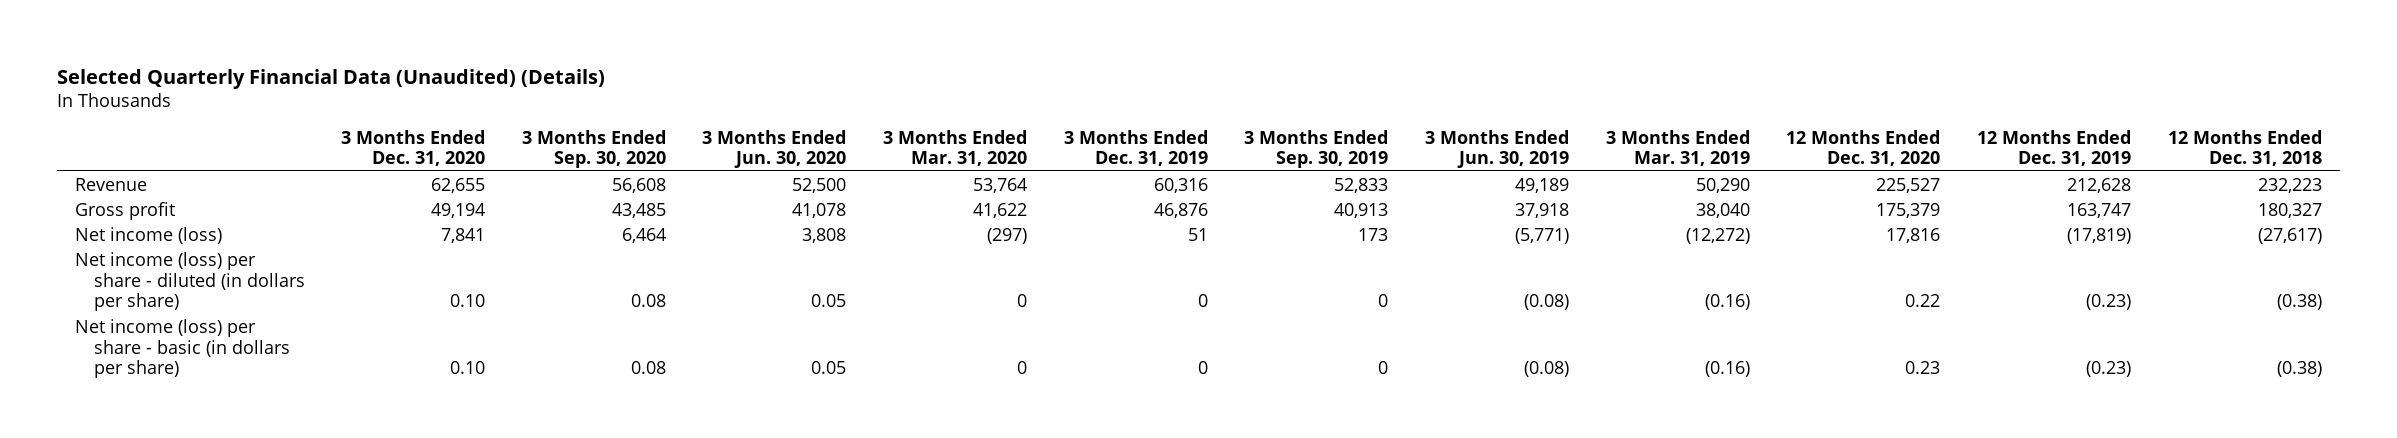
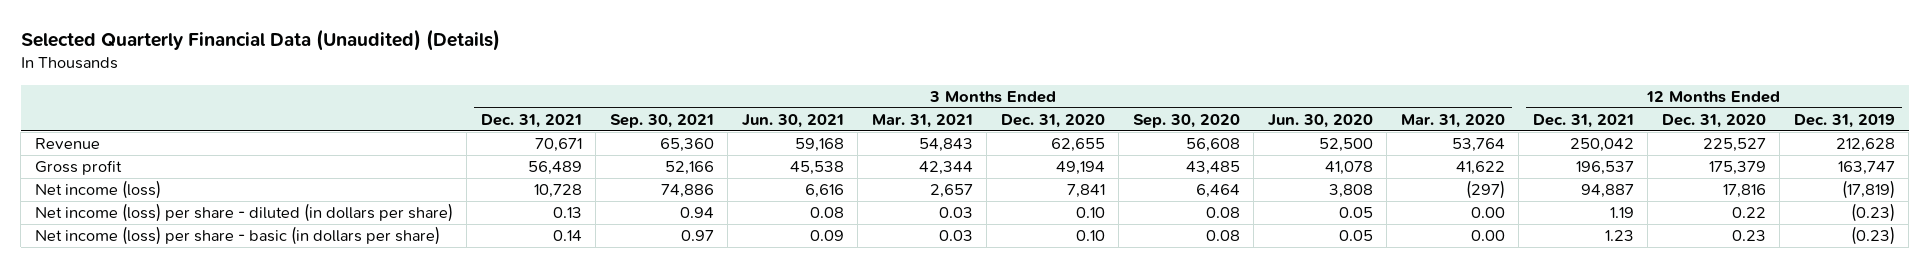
[1063,129,1208,167] 3 Months Ended Dec. 31, 2019 -> none
[1244,129,1389,169] 3 Months Ended Sep. 30, 2019 -> none
[1425,129,1570,169] 3 Months Ended Jun. 30, 2019 -> none
[1605,129,1750,167] 3 Months Ended Mar. 31, 2019 -> none
[2167,129,2322,167] 12 Months Ended Dec. 31, 2018 -> none
none -> [480,113,582,128] Dec. 31, 2021
none -> [609,113,714,128] Sep. 30, 2021
none -> [741,113,844,128] Jun. 30, 2021
none -> [871,113,973,128] Mar. 31, 2021
none -> [1532,113,1634,128] Dec. 31, 2021
[1017,294,1028,308] 0 -> [1470,207,1505,219] 0.00
[1017,361,1028,375] 0 -> [1470,230,1505,242] 0.00

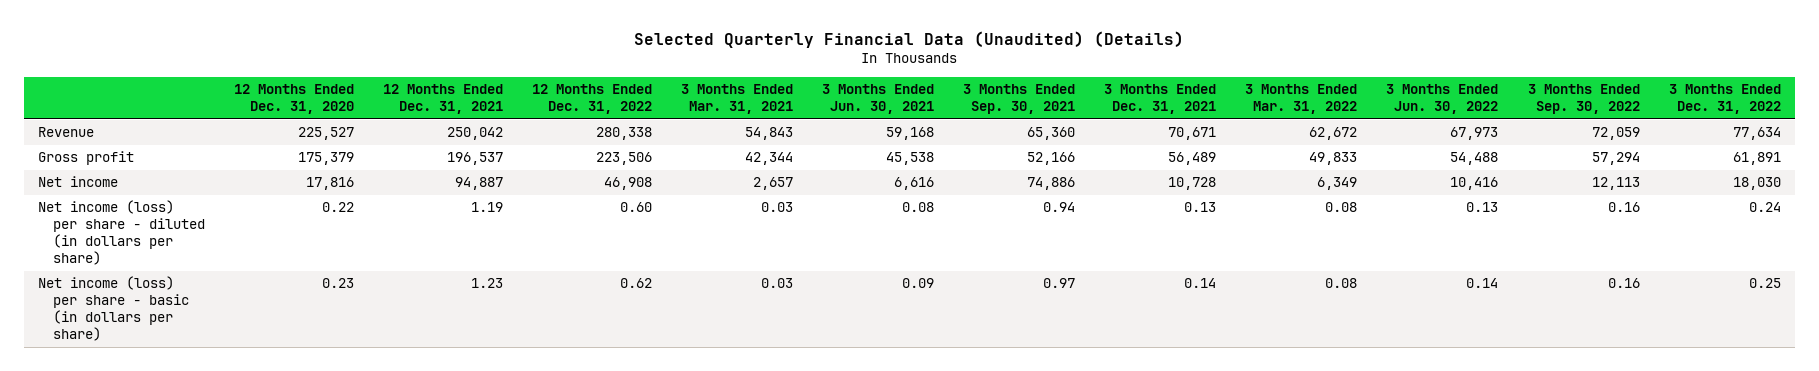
[1000,113,1105,128] Dec. 31, 2020 -> none
[1132,113,1240,128] Sep. 30, 2020 -> none
[1267,113,1373,128] Jun. 30, 2020 -> none
[1400,113,1505,128] Mar. 31, 2020 -> none
[1793,113,1895,128] Dec. 31, 2019 -> none
none -> [531,84,652,115] 12 Months Ended Dec. 31, 2022
none -> [1245,84,1358,115] 3 Months Ended Mar. 31, 2022
none -> [1386,84,1499,115] 3 Months Ended Jun. 30, 2022
none -> [1527,84,1640,115] 3 Months Ended Sep. 30, 2022
none -> [1668,84,1781,115] 3 Months Ended Dec. 31, 2022
[34,180,161,200] Net income (loss) -> [38,176,119,188] Net income

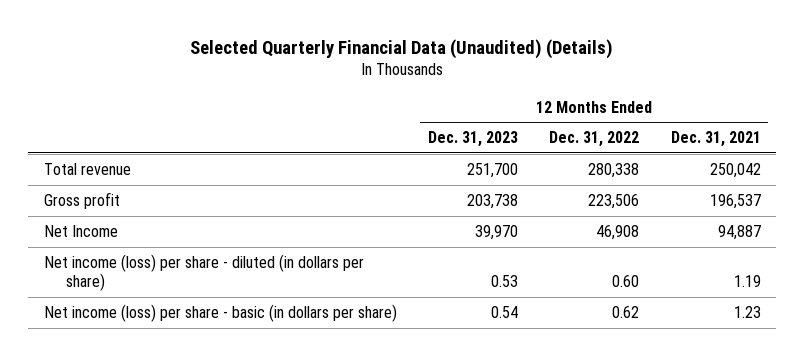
[233,84,354,115] 12 Months Ended Dec. 31, 2020 -> none
[680,84,793,115] 3 Months Ended Mar. 31, 2021 -> none
[822,84,935,115] 3 Months Ended Jun. 30, 2021 -> none
[963,84,1076,115] 3 Months Ended Sep. 30, 2021 -> none
[1104,84,1217,115] 3 Months Ended Dec. 31, 2021 -> none
[1245,84,1358,115] 3 Months Ended Mar. 31, 2022 -> none
[1386,84,1499,115] 3 Months Ended Jun. 30, 2022 -> none
[1527,84,1640,115] 3 Months Ended Sep. 30, 2022 -> none
[1668,84,1781,115] 3 Months Ended Dec. 31, 2022 -> none
none -> [428,131,519,148] Dec. 31, 2023
[38,127,95,138] Revenue -> [44,163,132,176] Total revenue
[38,176,119,188] Net income -> [44,225,119,238] Net Income

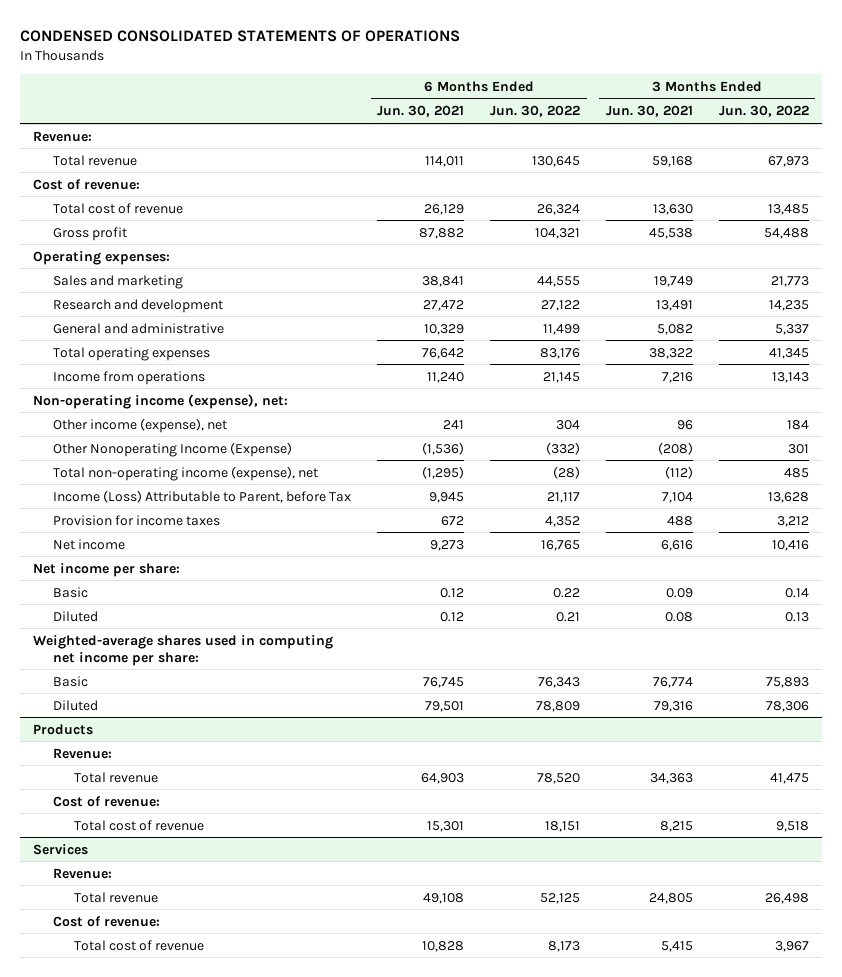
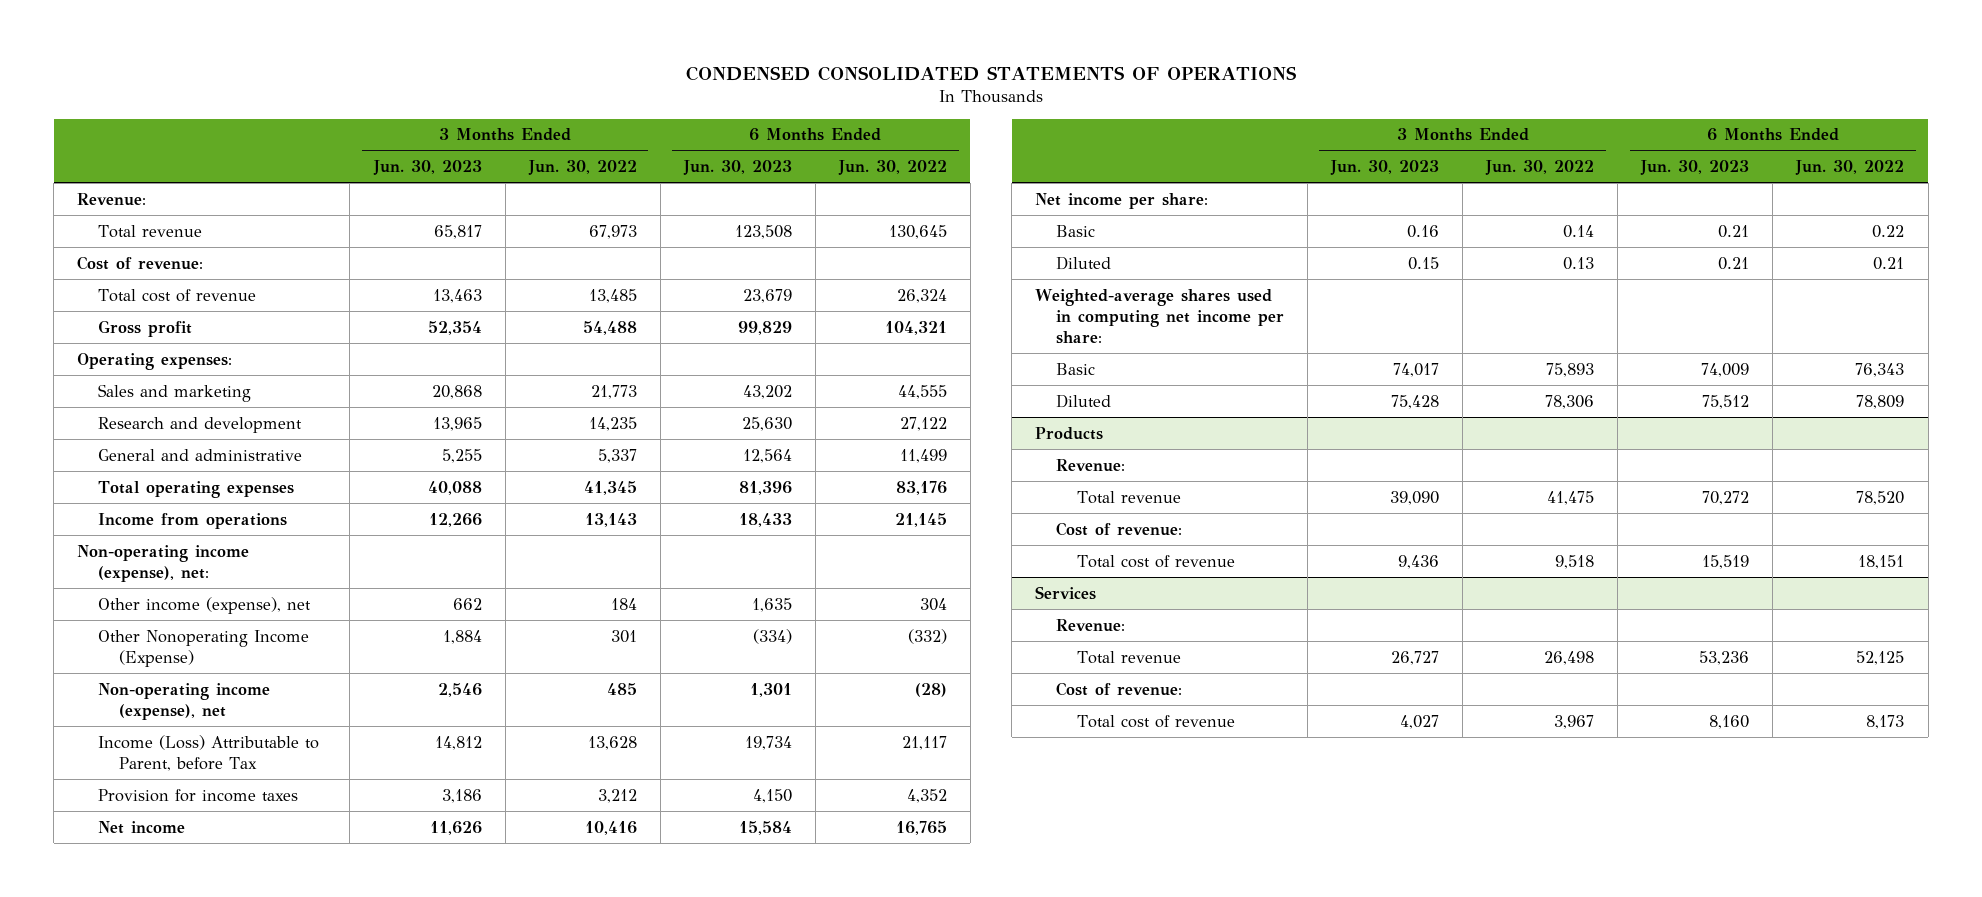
[377,105,465,118] Jun. 30, 2021 -> none
[605,105,693,118] Jun. 30, 2021 -> none
none -> [372,159,482,175] Jun. 30, 2023
none -> [682,159,792,175] Jun. 30, 2023
[53,465,319,481] Total non-operating income (expense), net -> [98,682,271,720] Non-operating income (expense), net

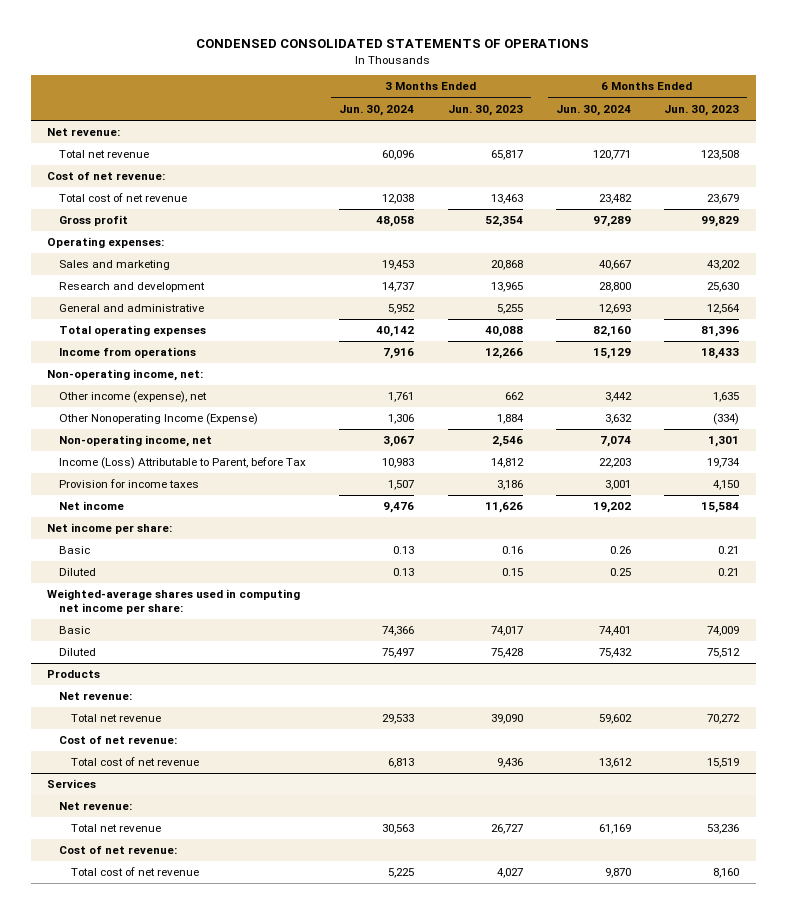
[527,159,637,175] Jun. 30, 2022 -> none
[837,159,947,175] Jun. 30, 2022 -> none
none -> [339,104,415,116] Jun. 30, 2024
none -> [555,104,631,116] Jun. 30, 2024
[77,192,147,206] Revenue: -> [47,128,121,137] Net revenue:
[98,224,203,238] Total revenue -> [59,150,150,159] Total net revenue
[77,255,204,270] Cost of revenue: -> [47,172,166,181] Cost of net revenue:
[98,288,257,302] Total cost of revenue -> [59,193,188,203] Total cost of net revenue
[77,544,250,582] Non-operating income (expense), net: -> [47,369,204,382] Non-operating income, net:
[98,682,271,720] Non-operating income (expense), net -> [59,435,213,448] Non-operating income, net
[1056,458,1126,472] Revenue: -> [59,692,133,701] Net revenue:
[1077,490,1182,504] Total revenue -> [70,714,161,723] Total net revenue
[1056,521,1183,536] Cost of revenue: -> [59,736,178,745] Cost of net revenue:
[1077,554,1236,568] Total cost of revenue -> [70,757,199,767] Total cost of net revenue
[1056,618,1126,632] Revenue: -> [59,802,133,811] Net revenue:
[1077,650,1182,664] Total revenue -> [70,824,161,833] Total net revenue
[1056,681,1183,696] Cost of revenue: -> [59,846,178,855] Cost of net revenue:
[1077,714,1236,728] Total cost of revenue -> [70,867,199,877] Total cost of net revenue

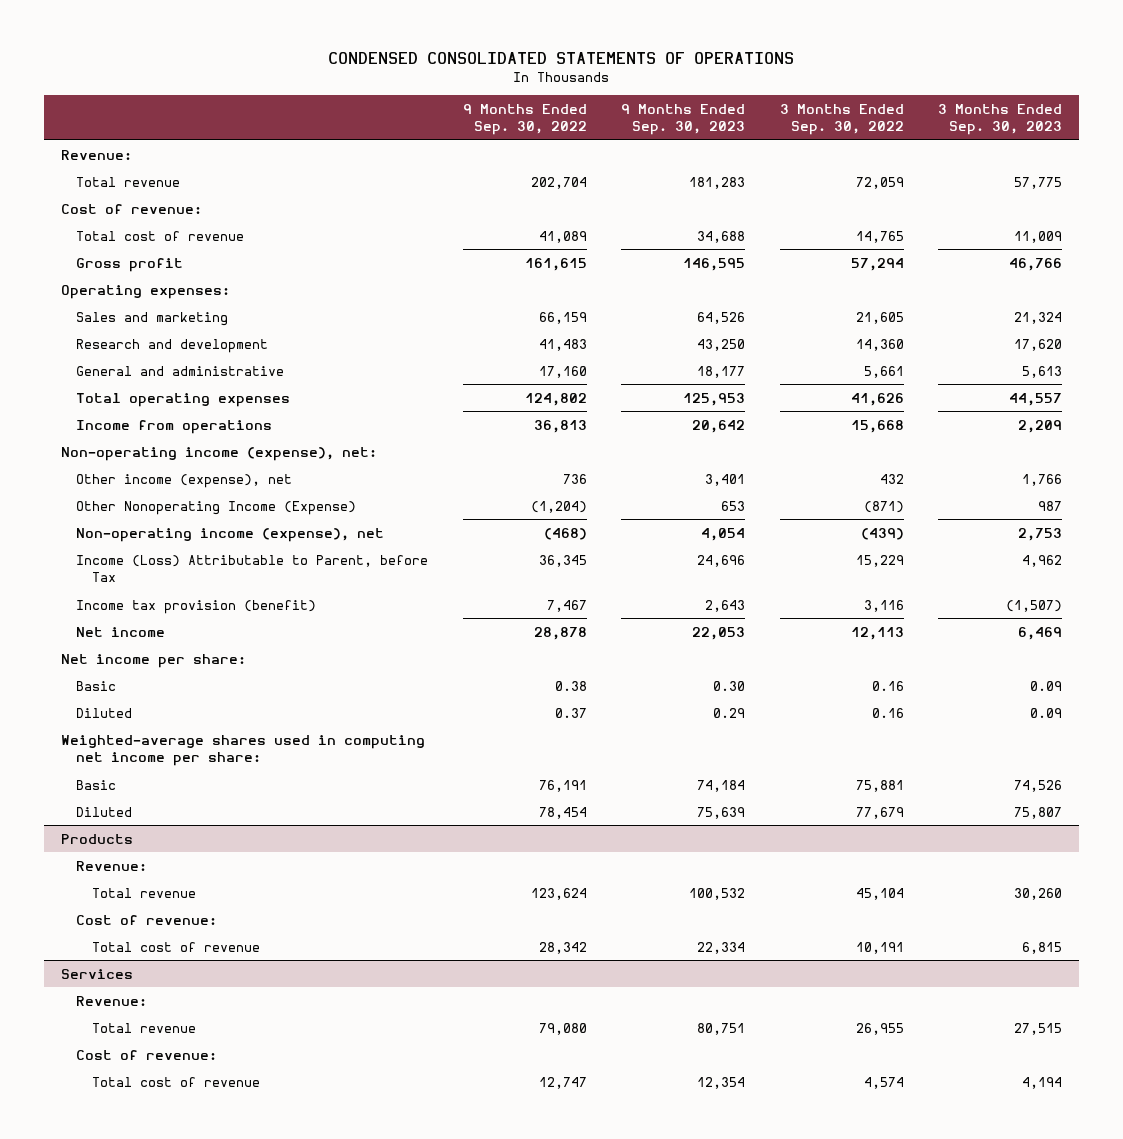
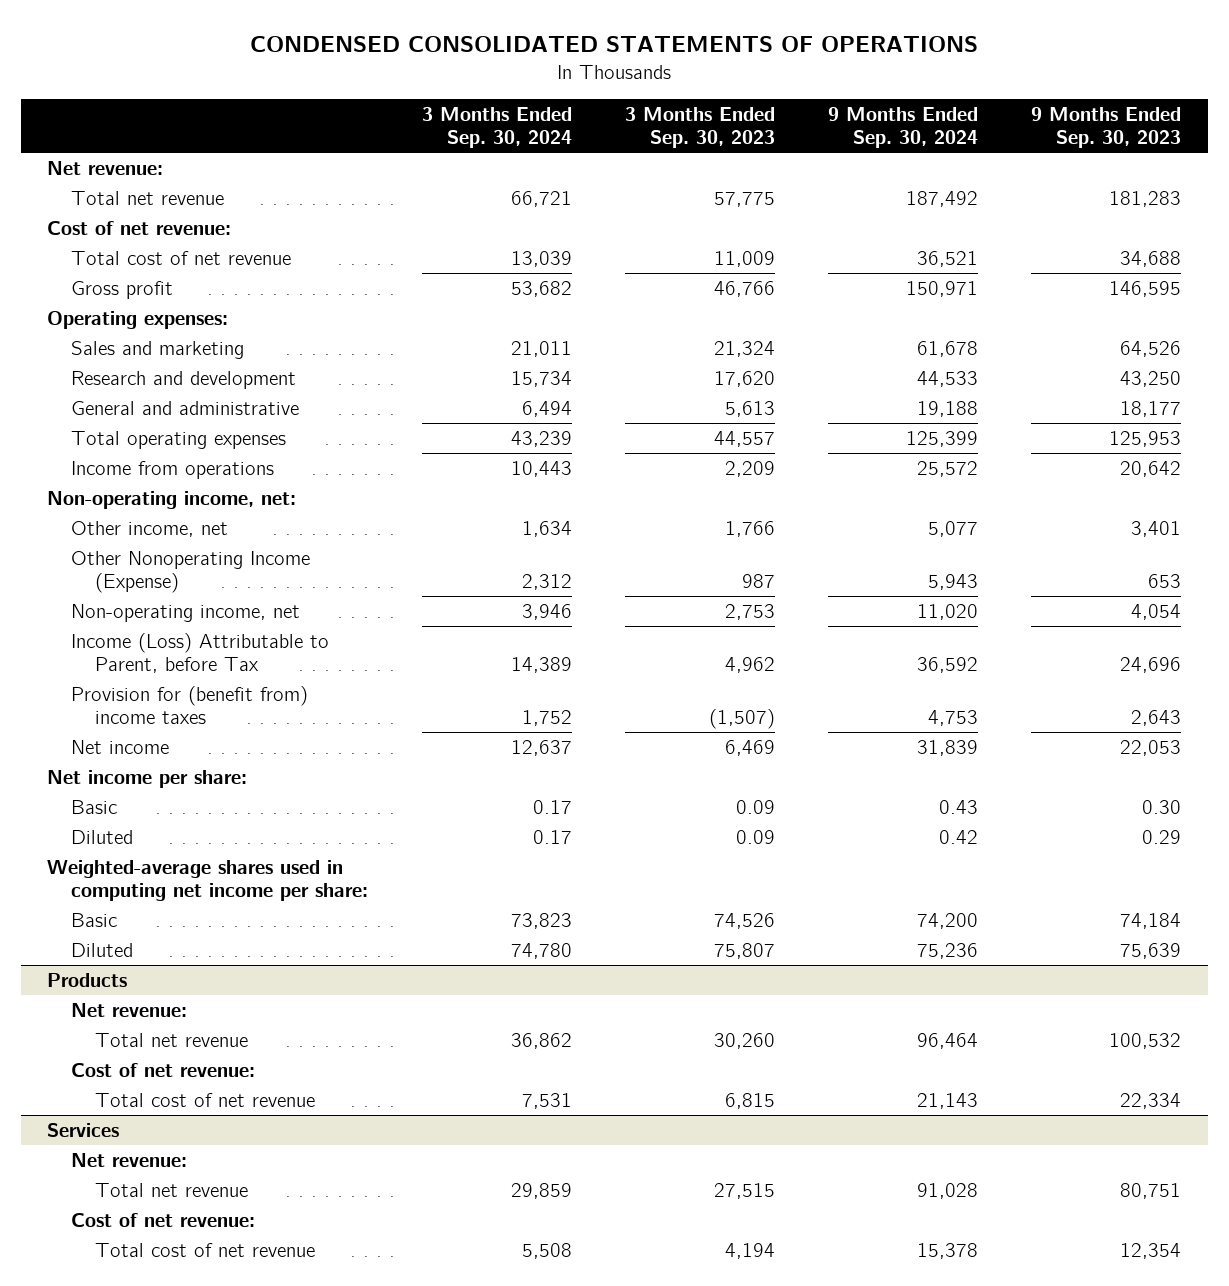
[462,103,587,135] 9 Months Ended Sep. 30, 2022 -> none
[779,103,904,135] 3 Months Ended Sep. 30, 2022 -> none
none -> [421,106,572,149] 3 Months Ended Sep. 30, 2024
none -> [828,106,979,149] 9 Months Ended Sep. 30, 2024
[60,149,132,160] Revenue: -> [47,160,164,175] Net revenue:
[76,176,181,187] Total revenue -> [71,190,225,205] Total net revenue
[60,203,202,214] Cost of revenue: -> [47,220,232,235] Cost of net revenue:
[76,230,245,241] Total cost of revenue -> [71,250,292,265] Total cost of net revenue
[60,446,377,461] Non-operating income (expense), net: -> [47,490,297,509] Non-operating income, net:
[76,473,293,488] Other income (expense), net -> [71,520,229,537] Other income, net
[76,527,385,542] Non-operating income (expense), net -> [71,603,301,622] Non-operating income, net
[76,599,317,614] Income tax provision (benefit) -> [71,685,309,725] Provision for (benefit from) income taxes
[76,860,148,871] Revenue: -> [71,1002,188,1017] Net revenue:
[92,887,197,898] Total revenue -> [95,1032,249,1047] Total net revenue
[76,914,218,925] Cost of revenue: -> [71,1062,256,1077] Cost of net revenue:
[92,941,261,952] Total cost of revenue -> [95,1092,316,1107] Total cost of net revenue
[76,995,148,1006] Revenue: -> [71,1152,188,1167] Net revenue:
[92,1022,197,1033] Total revenue -> [95,1182,249,1197] Total net revenue
[76,1049,218,1060] Cost of revenue: -> [71,1212,256,1227] Cost of net revenue:
[92,1076,261,1087] Total cost of revenue -> [95,1242,316,1257] Total cost of net revenue

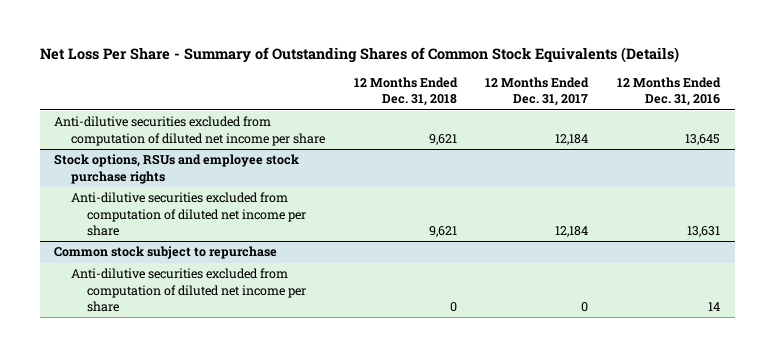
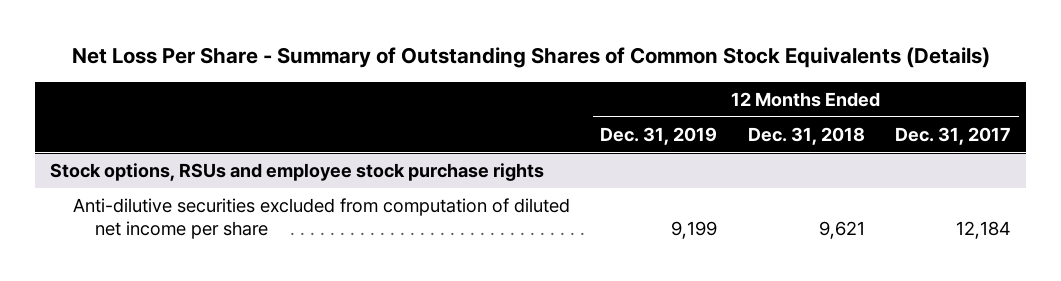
[617,77,722,107] 12 Months Ended Dec. 31, 2016 -> none
none -> [600,126,718,145] Dec. 31, 2019
[54,116,325,146] Anti-dilutive securities excluded from computation of diluted net income per share -> none
[54,246,278,260] Common stock subject to repurchase -> none
[70,268,307,312] Anti-dilutive securities excluded from computation of diluted net income per share -> none

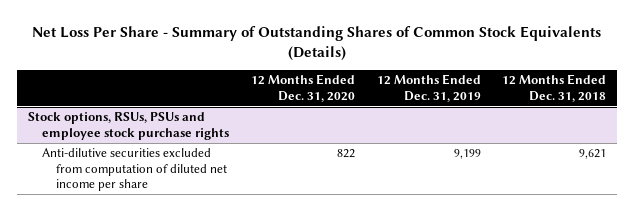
[895,126,1012,145] Dec. 31, 2017 -> none
none -> [250,74,355,102] 12 Months Ended Dec. 31, 2020
[50,163,545,182] Stock options, RSUs and employee stock purchase rights -> [27,112,229,140] Stock options, RSUs, PSUs and employee stock purchase rights

